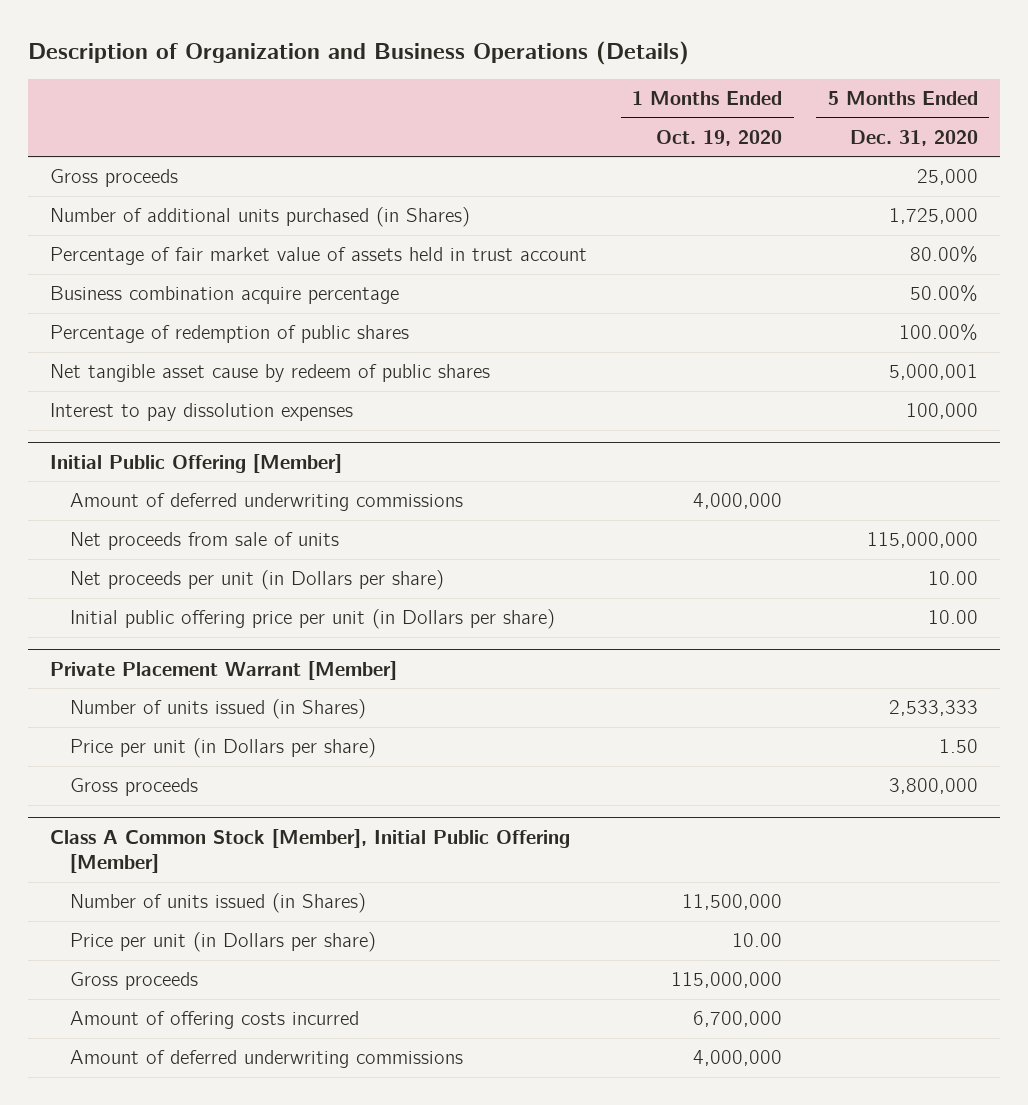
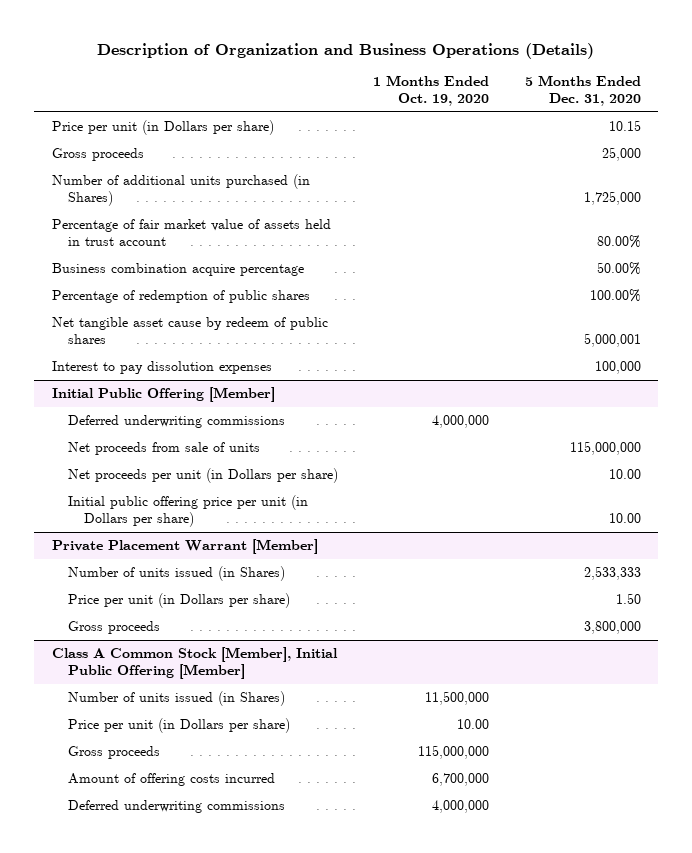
none -> [51,119,274,135] Price per unit (in Dollars per share)
[69,493,463,512] Amount of deferred underwriting commissions -> [67,414,285,428] Deferred underwriting commissions
[69,1050,463,1069] Amount of deferred underwriting commissions -> [67,799,285,813] Deferred underwriting commissions

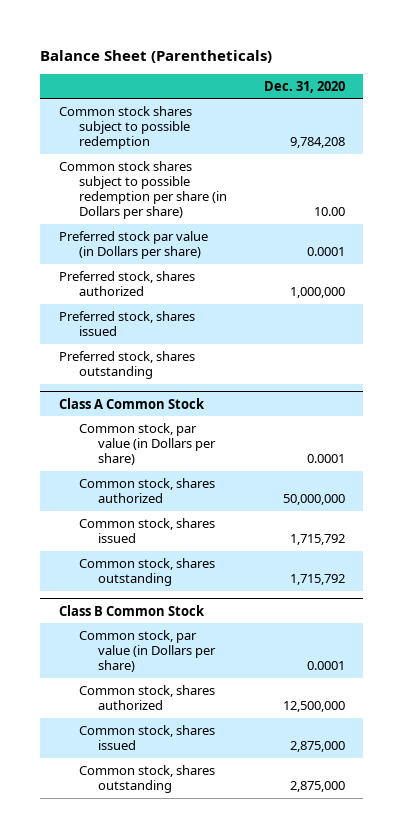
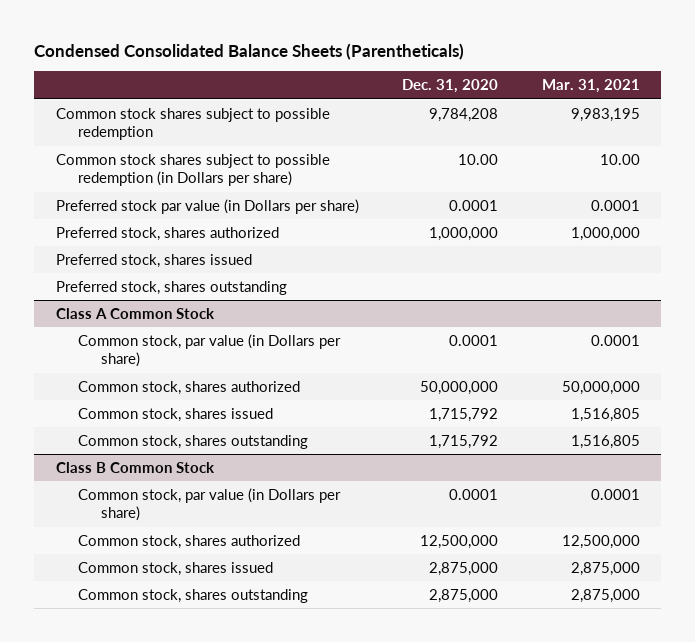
[40,49,273,63] Balance Sheet (Parentheticals) -> [33,42,464,60] Condensed Consolidated Balance Sheets (Parentheticals)
none -> [541,79,640,94] Mar. 31, 2021
[58,161,227,220] Common stock shares subject to possible redemption per share (in Dollars per share) -> [55,153,330,187] Common stock shares subject to possible redemption (in Dollars per share)

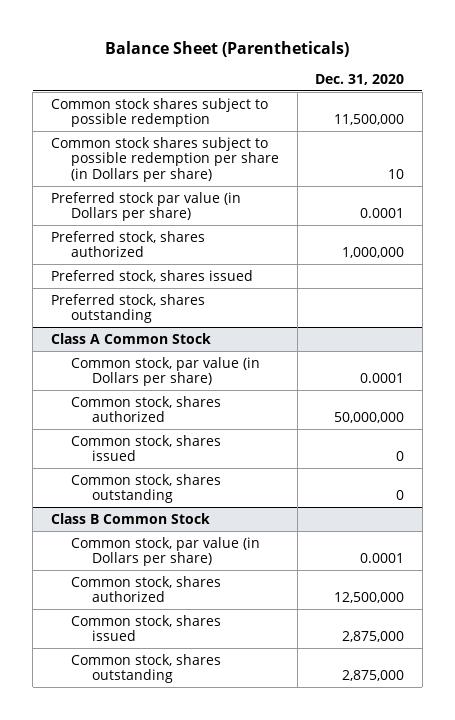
[33,42,464,60] Condensed Consolidated Balance Sheets (Parentheticals) -> [105,40,350,57] Balance Sheet (Parentheticals)
[541,79,640,94] Mar. 31, 2021 -> none
[429,107,499,122] 9,784,208 -> [334,114,405,126] 11,500,000
[55,153,330,187] Common stock shares subject to possible redemption (in Dollars per share) -> [50,136,280,183] Common stock shares subject to possible redemption per share (in Dollars per share)
[458,153,499,165] 10.00 -> [388,169,405,180] 10
[429,407,499,422] 1,715,792 -> [396,451,405,462] 0
[429,434,499,449] 1,715,792 -> [396,490,405,501] 0

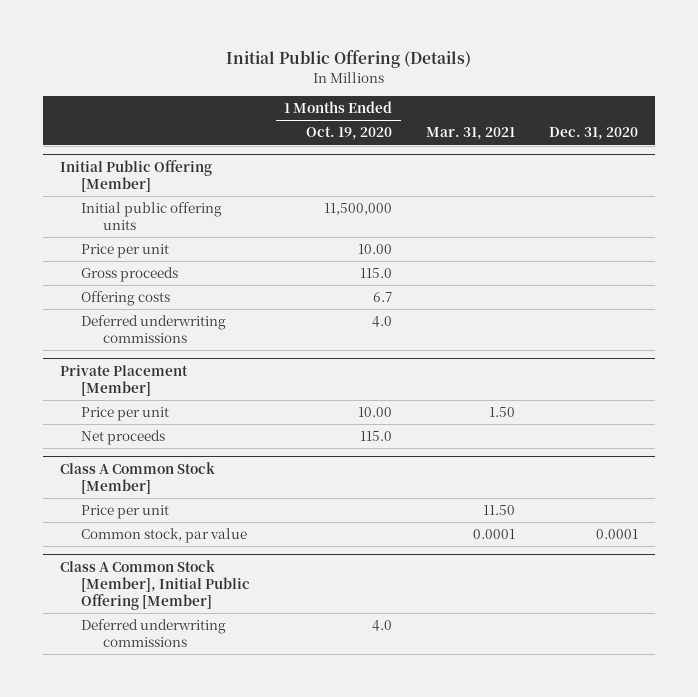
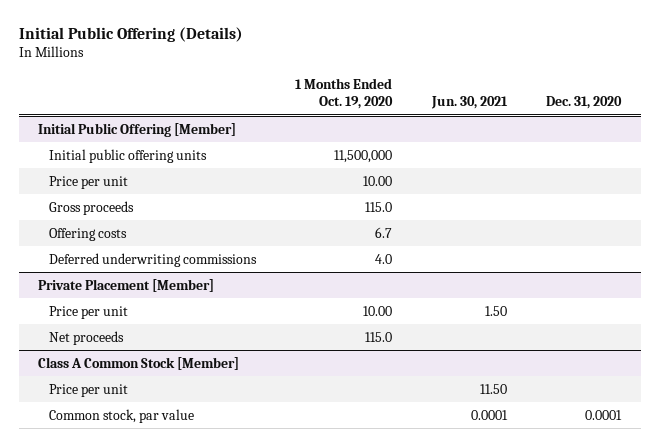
[426,127,516,141] Mar. 31, 2021 -> none
none -> [430,95,508,109] Jun. 30, 2021
[59,559,251,610] Class A Common Stock [Member], Initial Public Offering [Member] -> none
[81,619,227,648] Deferred underwriting commissions -> none

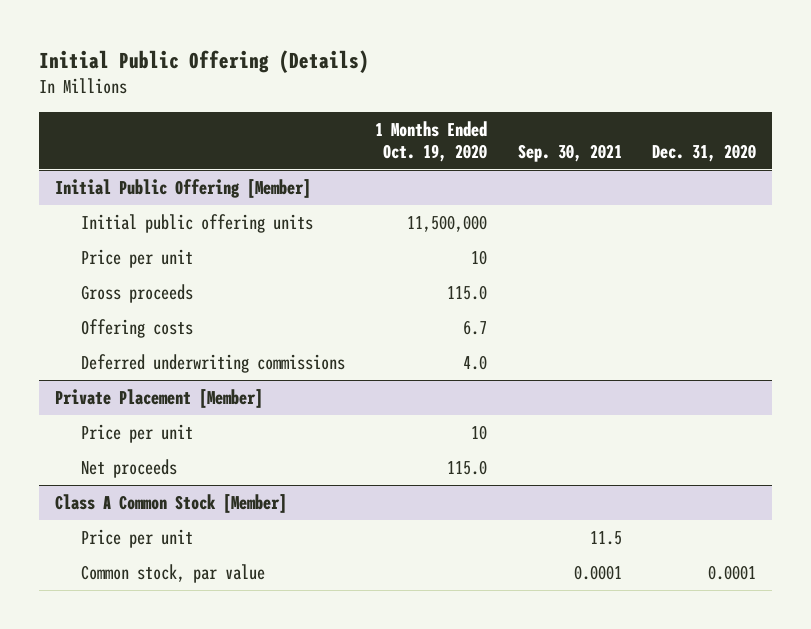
[430,95,508,109] Jun. 30, 2021 -> none
none -> [517,143,622,162] Sep. 30, 2021
[363,175,393,186] 10.00 -> [471,250,488,266] 10
[363,305,393,316] 10.00 -> [471,425,488,441] 10

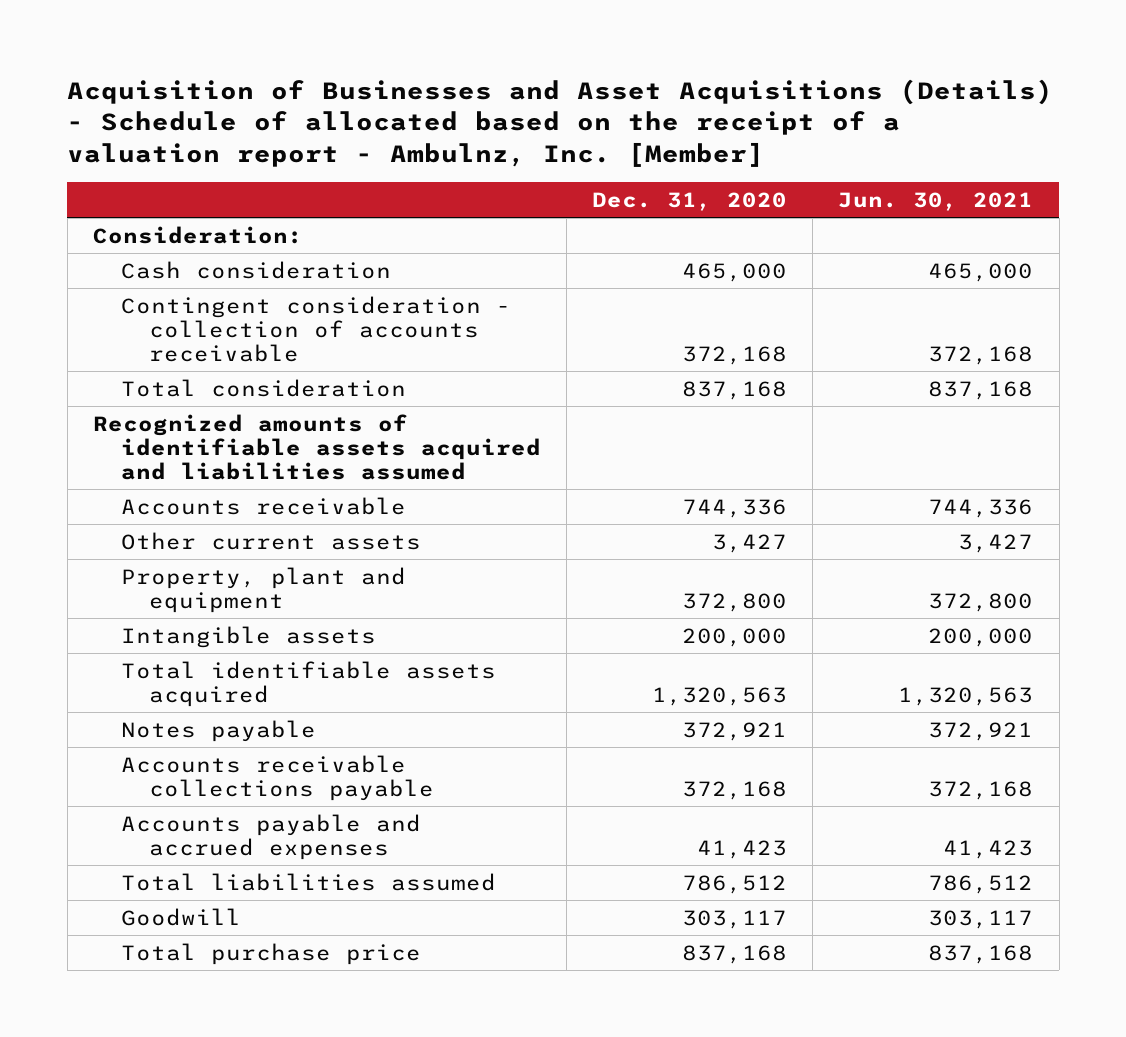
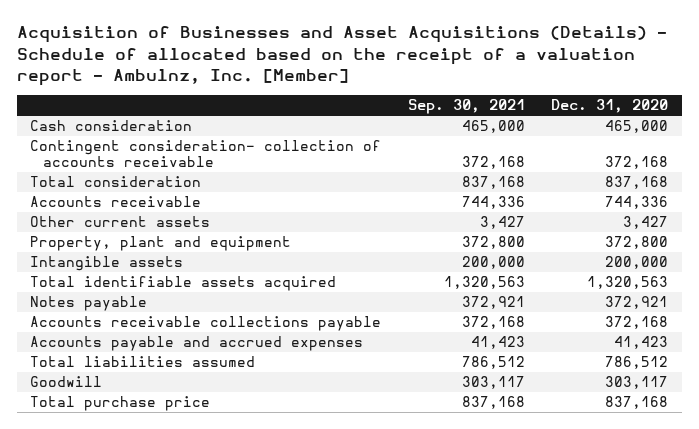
[838,191,1034,211] Jun. 30, 2021 -> none
none -> [407,99,525,115] Sep. 30, 2021
[92,225,303,244] Consideration: -> none
[121,295,512,362] Contingent consideration - collection of accounts receivable -> [30,140,382,168] Contingent consideration- collection of accounts receivable
[92,413,542,480] Recognized amounts of identifiable assets acquired and liabilities assumed -> none

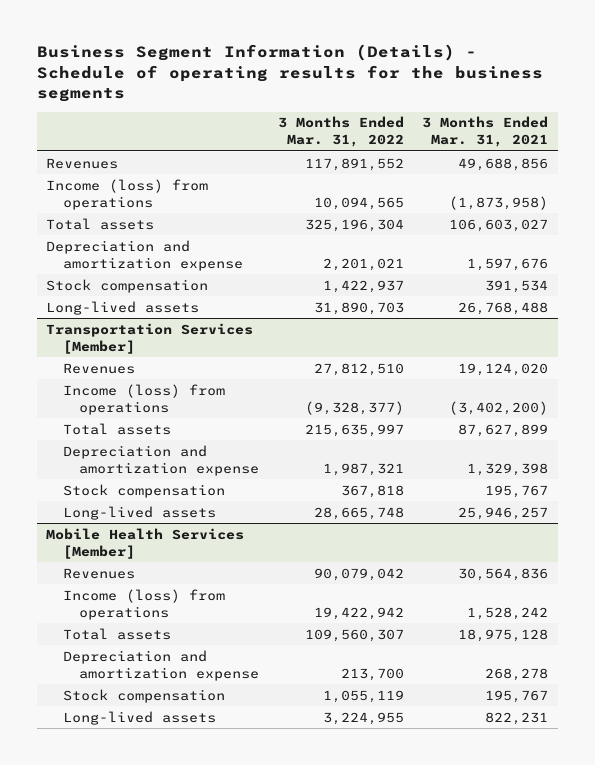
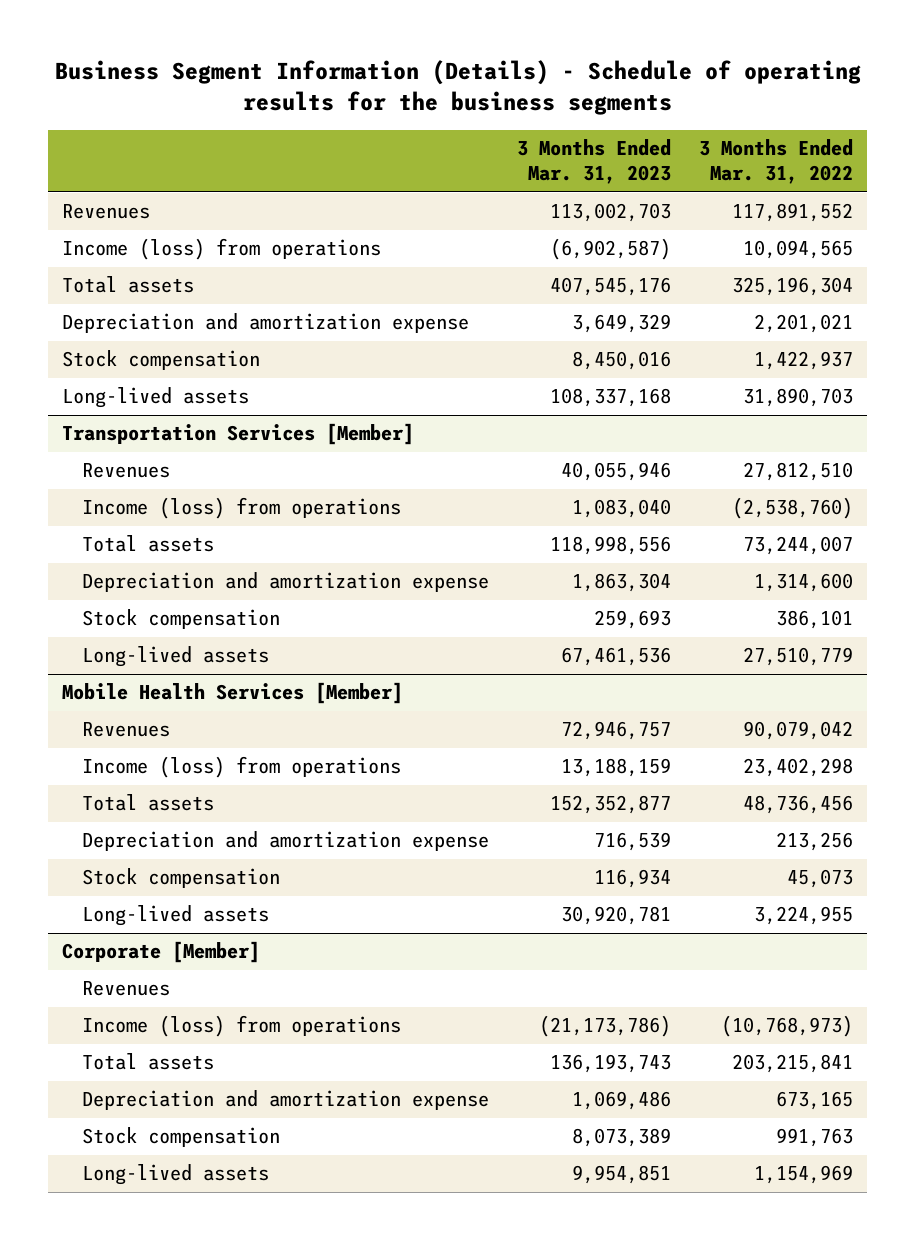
[422,116,549,148] 3 Months Ended Mar. 31, 2021 -> none
none -> [517,139,672,185] 3 Months Ended Mar. 31, 2023
[304,400,404,415] (9,328,377) -> [731,497,853,520] (2,538,760)
[304,423,404,437] 215,635,997 -> [742,536,853,556] 73,244,007
[322,462,404,476] 1,987,321 -> [753,573,853,593] 1,314,600
[340,484,404,498] 367,818 -> [775,610,853,630] 386,101
[313,506,404,520] 28,665,748 -> [742,647,853,667] 27,510,779
[313,606,404,620] 19,422,942 -> [742,758,853,778] 23,402,298
[304,628,404,642] 109,560,307 -> [742,795,853,815] 48,736,456
[340,667,404,681] 213,700 -> [775,832,853,852] 213,256
[322,689,404,703] 1,055,119 -> [786,869,853,889] 45,073
none -> [62,941,261,964] Corporate [Member]
none -> [82,981,171,997] Revenues
none -> [82,1015,402,1038] Income (loss) from operations
none -> [82,1053,215,1071] Total assets
none -> [82,1090,490,1111] Depreciation and amortization expense
none -> [82,1127,281,1148] Stock compensation
none -> [82,1164,270,1186] Long-lived assets

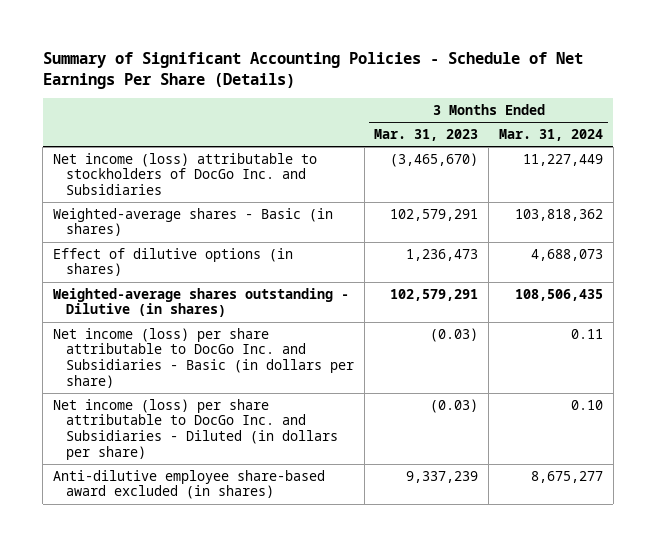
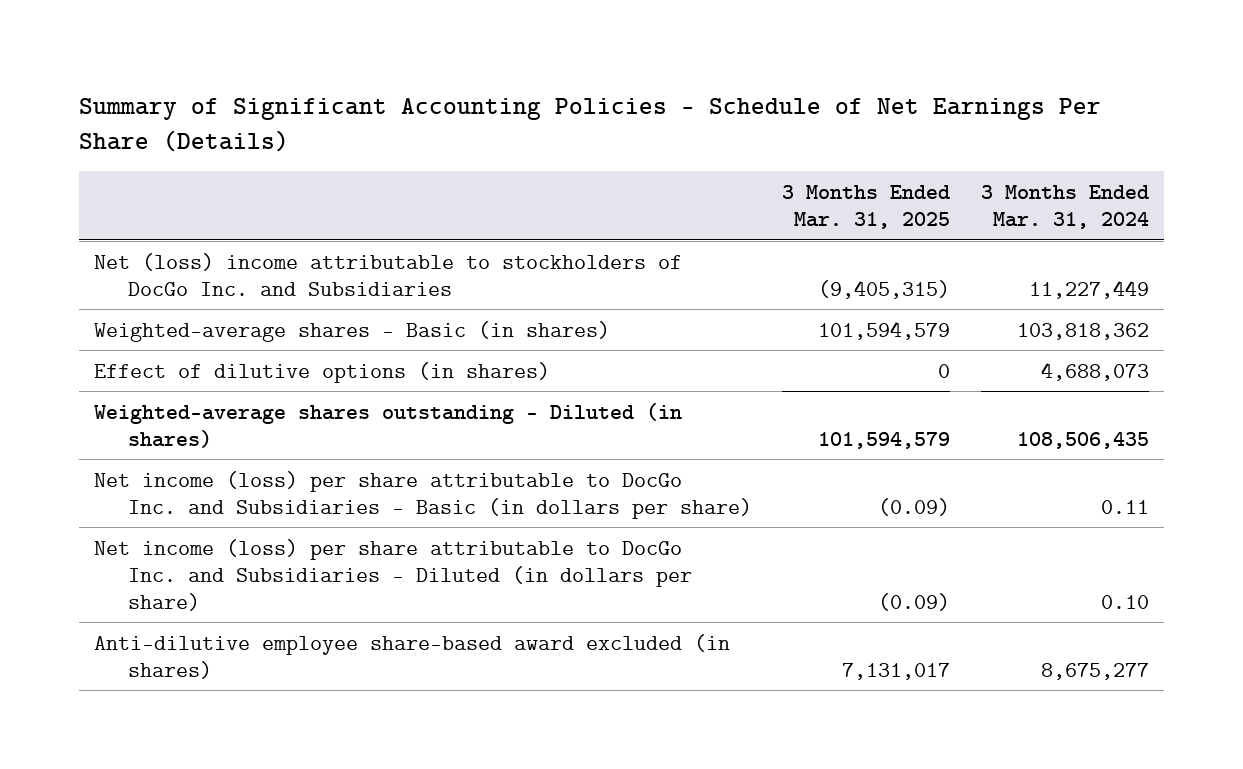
[374,128,479,141] Mar. 31, 2023 -> none
none -> [782,184,951,229] 3 Months Ended Mar. 31, 2025
[52,152,317,196] Net income (loss) attributable to stockholders of DocGo Inc. and Subsidiaries -> [93,252,682,296] Net (loss) income attributable to stockholders of DocGo Inc. and Subsidiaries
[52,287,349,318] Weighted-average shares outstanding - Dilutive (in shares) -> [93,402,682,448] Weighted-average shares outstanding - Diluted (in shares)

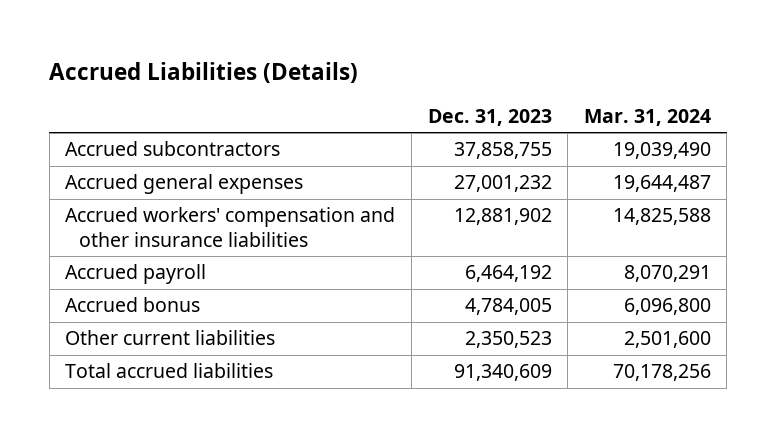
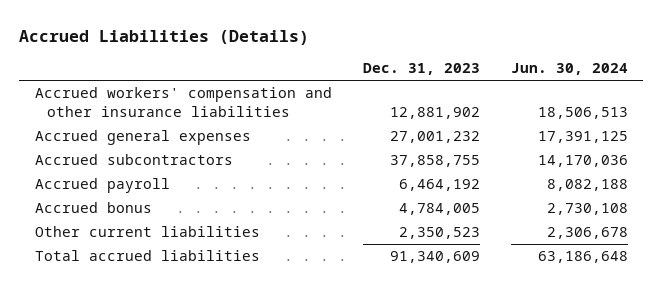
[583,108,711,126] Mar. 31, 2024 -> none
none -> [510,63,628,76] Jun. 30, 2024
[65,174,304,195] Accrued general expenses -> [34,130,251,146] Accrued general expenses
[65,141,281,157] Accrued subcontractors -> [34,154,233,166] Accrued subcontractors

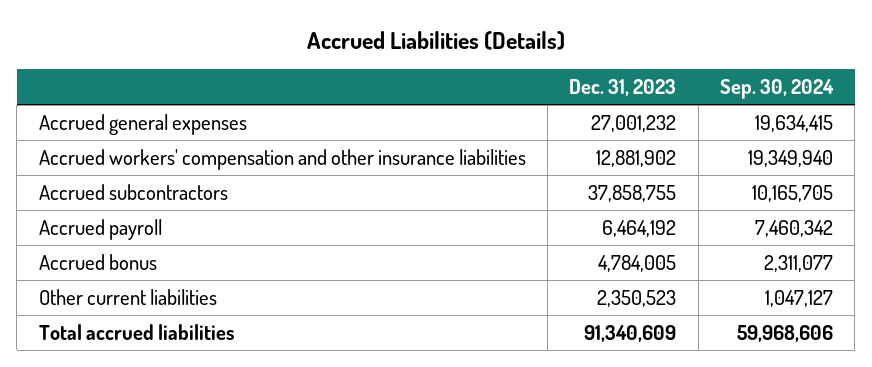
[510,63,628,76] Jun. 30, 2024 -> none
none -> [719,79,834,100] Sep. 30, 2024
[34,87,332,118] Accrued workers' compensation and other insurance liabilities -> [38,148,526,170] Accrued workers' compensation and other insurance liabilities

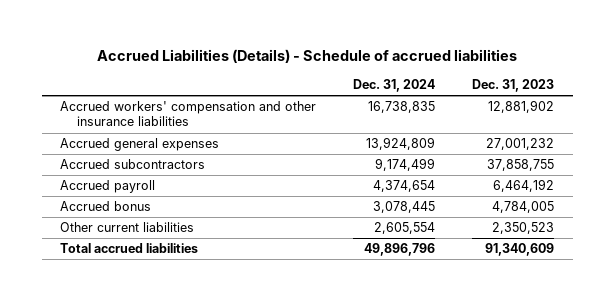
[306,30,565,50] Accrued Liabilities (Details) -> [97,49,518,64] Accrued Liabilities (Details) - Schedule of accrued liabilities
[719,79,834,100] Sep. 30, 2024 -> none
none -> [353,78,436,92] Dec. 31, 2024
[38,113,247,135] Accrued general expenses -> [60,138,220,152] Accrued general expenses

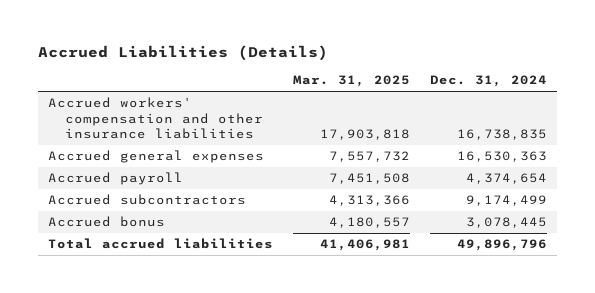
[97,49,518,64] Accrued Liabilities (Details) - Schedule of accrued liabilities -> [38,44,329,61] Accrued Liabilities (Details)
[472,78,555,92] Dec. 31, 2023 -> none
none -> [293,75,411,88] Mar. 31, 2025
[366,137,436,151] 13,924,809 -> [457,151,548,163] 16,530,363
[60,159,206,170] Accrued subcontractors -> [48,194,247,206] Accrued subcontractors
[60,222,195,233] Other current liabilities -> none

